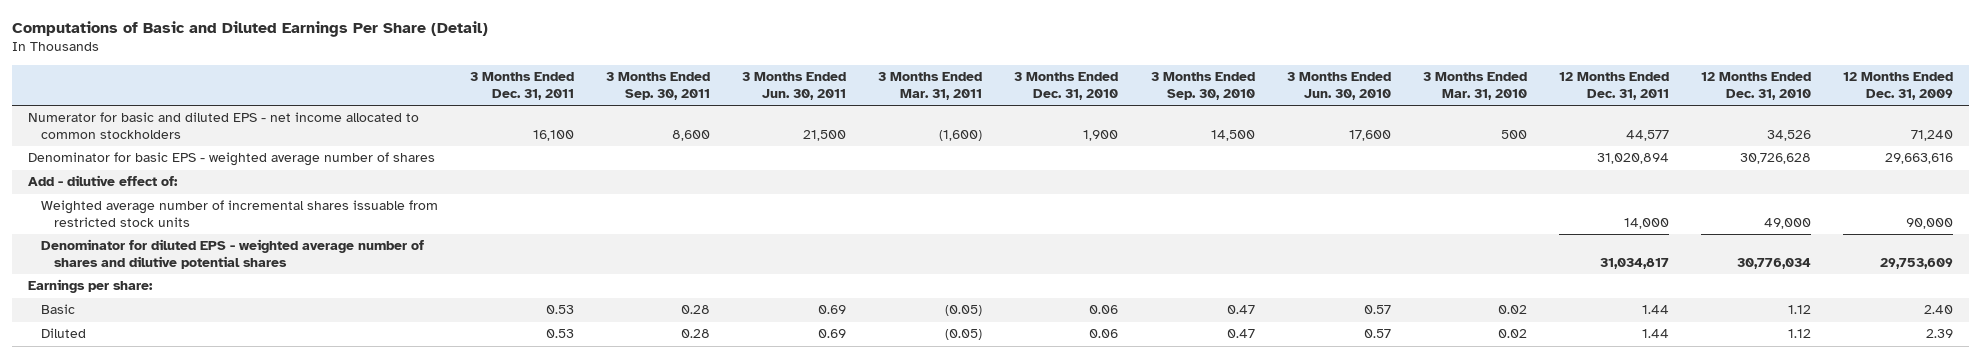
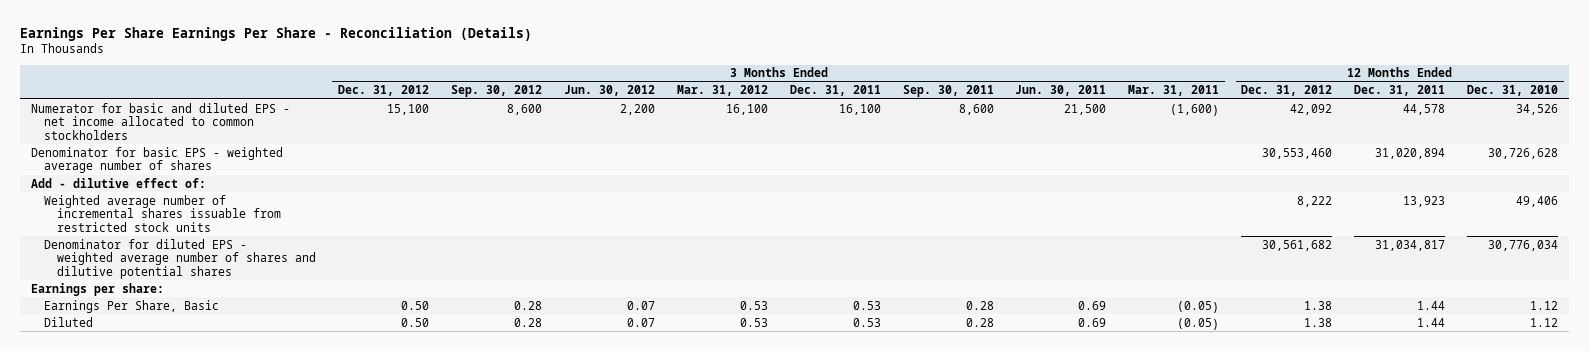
[12,21,489,38] Computations of Basic and Diluted Earnings Per Share (Detail) -> [20,26,533,41] Earnings Per Share Earnings Per Share - Reconciliation (Details)
[1014,72,1119,101] 3 Months Ended Dec. 31, 2010 -> none
[1150,72,1255,101] 3 Months Ended Sep. 30, 2010 -> none
[1286,72,1391,101] 3 Months Ended Jun. 30, 2010 -> none
[1422,72,1527,101] 3 Months Ended Mar. 31, 2010 -> none
[1842,72,1953,101] 12 Months Ended Dec. 31, 2009 -> none
none -> [337,85,429,97] Dec. 31, 2012
none -> [450,85,542,98] Sep. 30, 2012
none -> [563,85,655,97] Jun. 30, 2012
none -> [676,85,768,97] Mar. 31, 2012
none -> [1241,85,1333,97] Dec. 31, 2012
[1625,130,1669,142] 44,577 -> [1403,103,1446,115] 44,578
[1623,218,1669,230] 14,000 -> [1403,195,1446,207] 13,923
[1763,218,1811,230] 49,000 -> [1516,195,1559,207] 49,406
[41,304,76,315] Basic -> [43,299,219,313] Earnings Per Share, Basic

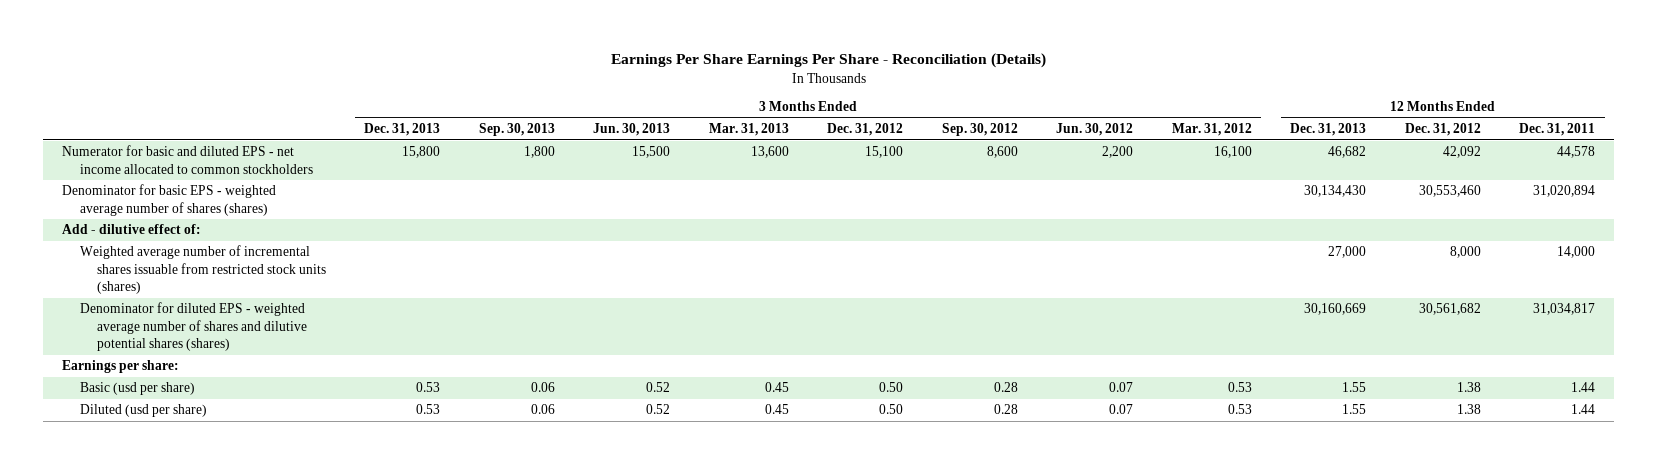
[789,85,881,97] Dec. 31, 2011 -> none
[902,85,994,98] Sep. 30, 2011 -> none
[1015,85,1107,97] Jun. 30, 2011 -> none
[1128,85,1220,97] Mar. 31, 2011 -> none
[1467,85,1559,97] Dec. 31, 2010 -> none
none -> [364,123,441,137] Dec. 31, 2013
none -> [478,123,555,137] Sep. 30, 2013
none -> [593,123,671,137] Jun. 30, 2013
none -> [708,123,789,137] Mar. 31, 2013
none -> [1290,123,1367,137] Dec. 31, 2013
[31,146,284,174] Denominator for basic EPS - weighted average number of shares -> [62,184,277,216] Denominator for basic EPS - weighted average number of shares (shares)
[43,194,281,232] Weighted average number of incremental shares issuable from restricted stock units -> [79,245,326,295] Weighted average number of incremental shares issuable from restricted stock units (shares)
[1297,195,1333,207] 8,222 -> [1449,246,1481,259] 8,000
[1403,195,1446,207] 13,923 -> [1557,246,1596,259] 14,000
[43,238,316,279] Denominator for diluted EPS - weighted average number of shares and dilutive potential shares -> [79,302,307,352] Denominator for diluted EPS - weighted average number of shares and dilutive potential shares (shares)
[43,299,219,313] Earnings Per Share, Basic -> [79,382,195,396] Basic (usd per share)
[43,316,93,327] Diluted -> [79,404,207,418] Diluted (usd per share)

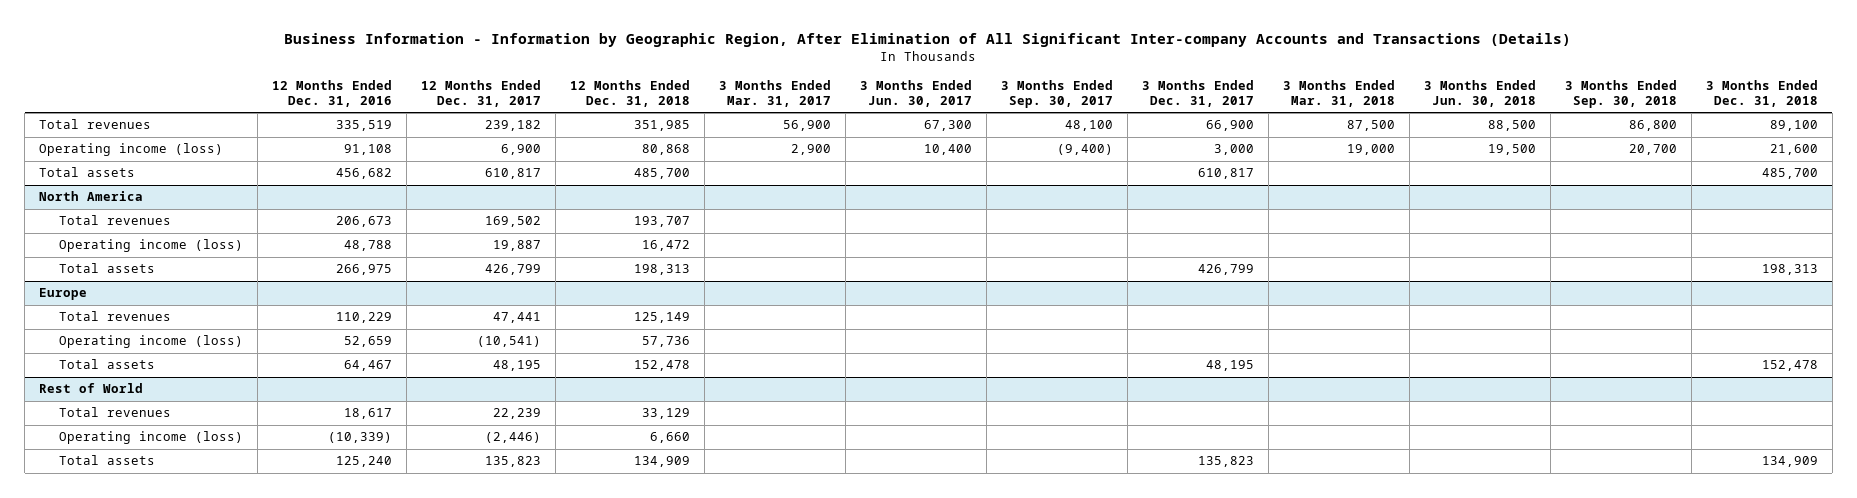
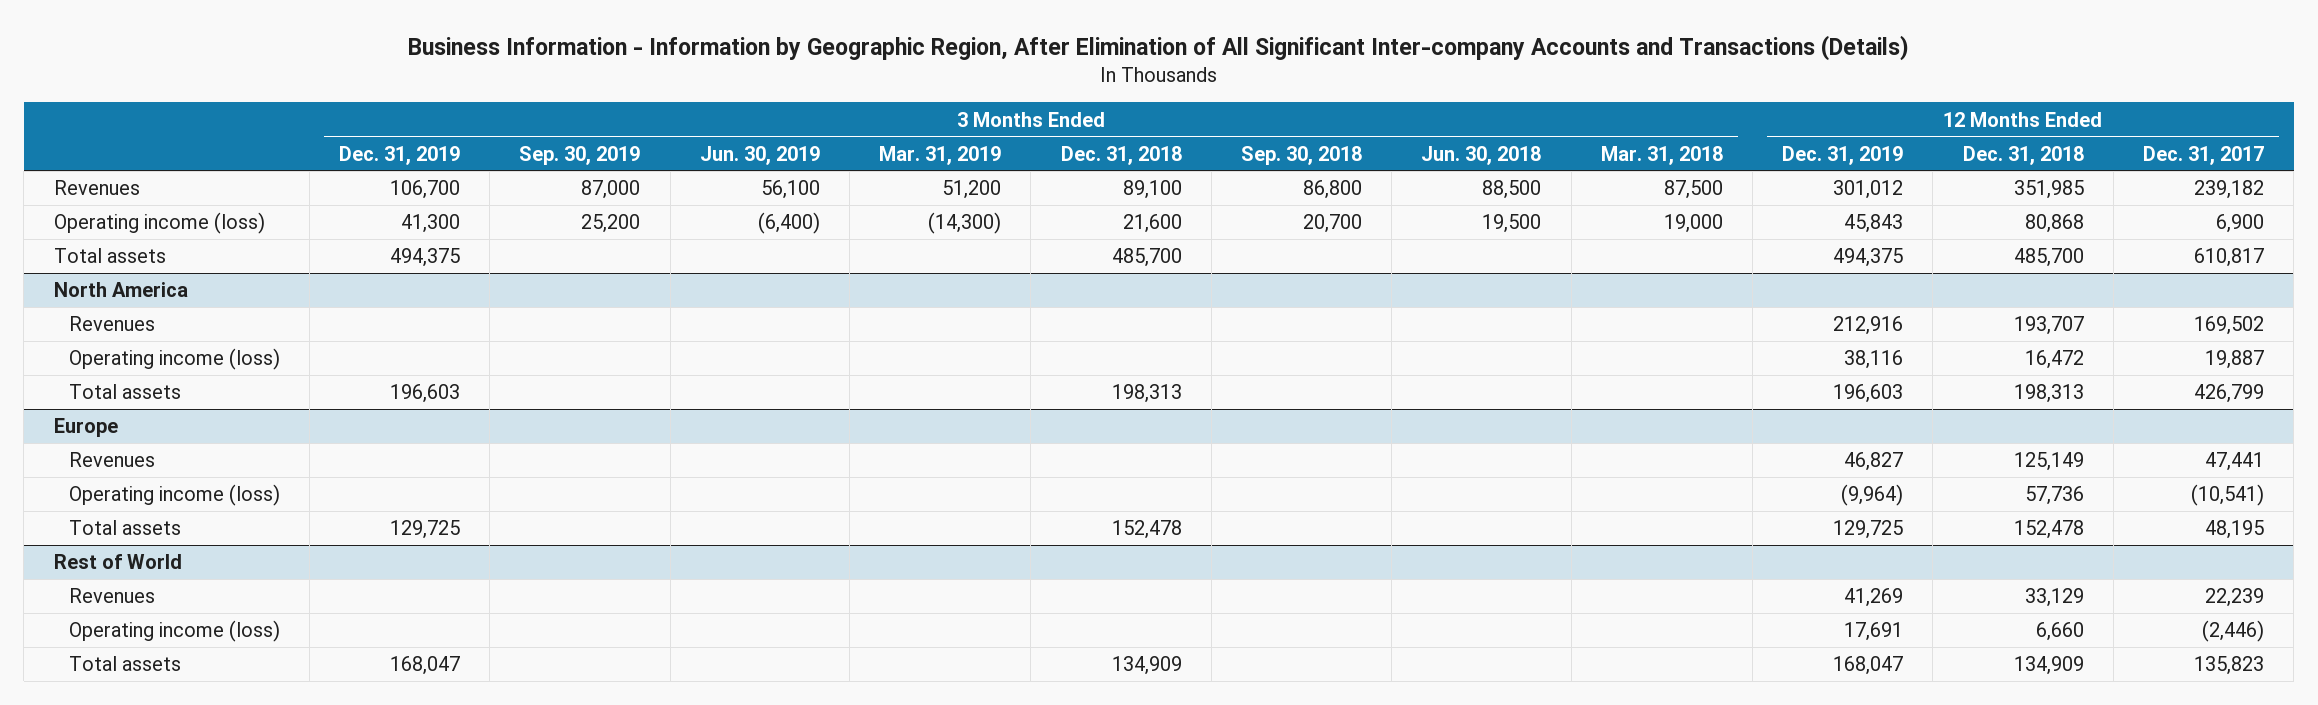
[272,79,393,108] 12 Months Ended Dec. 31, 2016 -> none
[718,79,831,108] 3 Months Ended Mar. 31, 2017 -> none
[859,79,972,108] 3 Months Ended Jun. 30, 2017 -> none
[1000,79,1113,109] 3 Months Ended Sep. 30, 2017 -> none
[1141,79,1254,108] 3 Months Ended Dec. 31, 2017 -> none
none -> [339,145,461,165] Dec. 31, 2019
none -> [519,145,641,165] Sep. 30, 2019
none -> [699,145,820,165] Jun. 30, 2019
none -> [879,145,1002,165] Mar. 31, 2019
none -> [1782,145,1904,165] Dec. 31, 2019
[39,119,152,130] Total revenues -> [53,180,140,196] Revenues
[59,215,172,226] Total revenues -> [68,316,155,332] Revenues
[59,311,172,322] Total revenues -> [68,452,155,468] Revenues
[59,407,172,418] Total revenues -> [68,588,155,604] Revenues

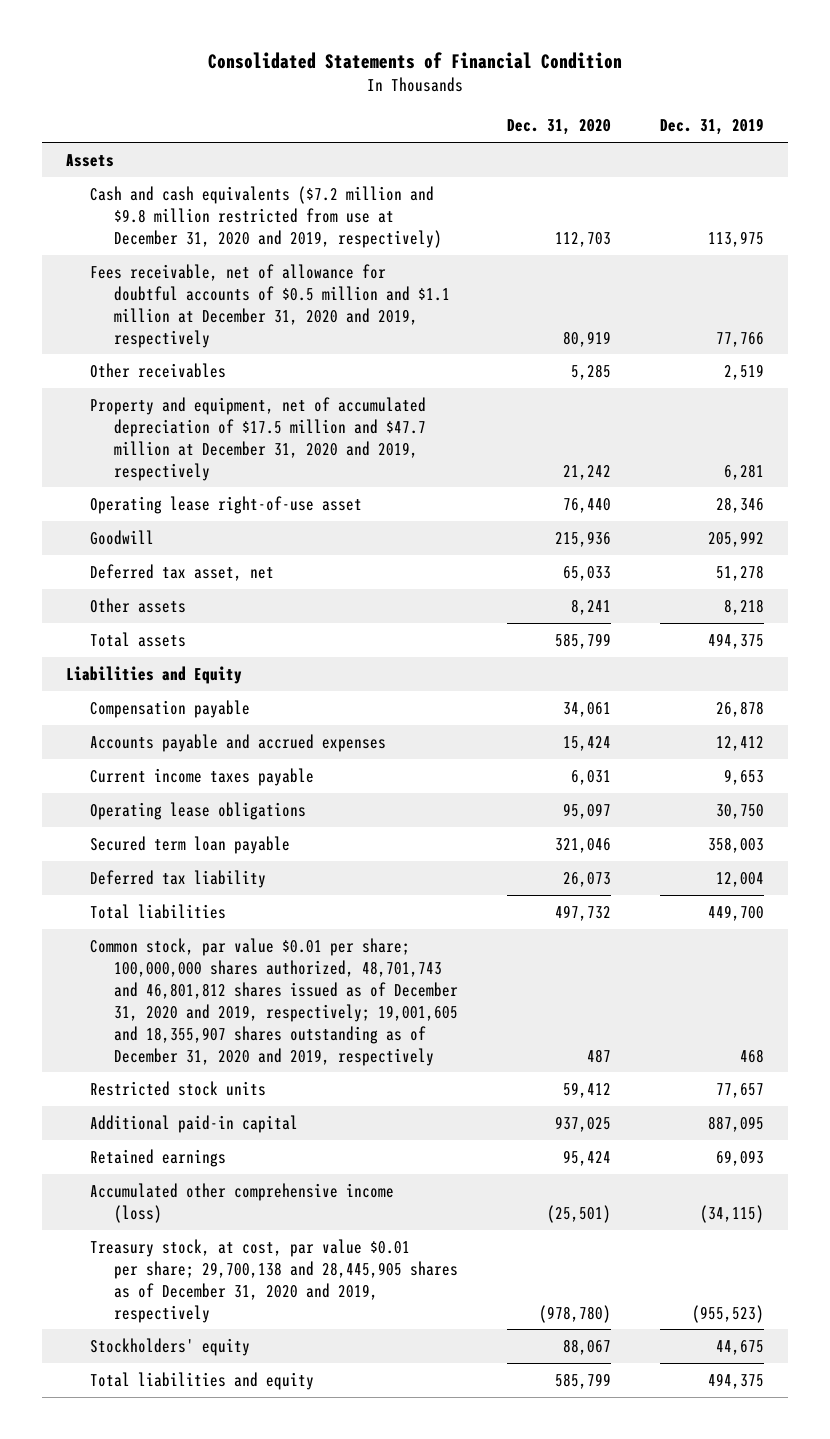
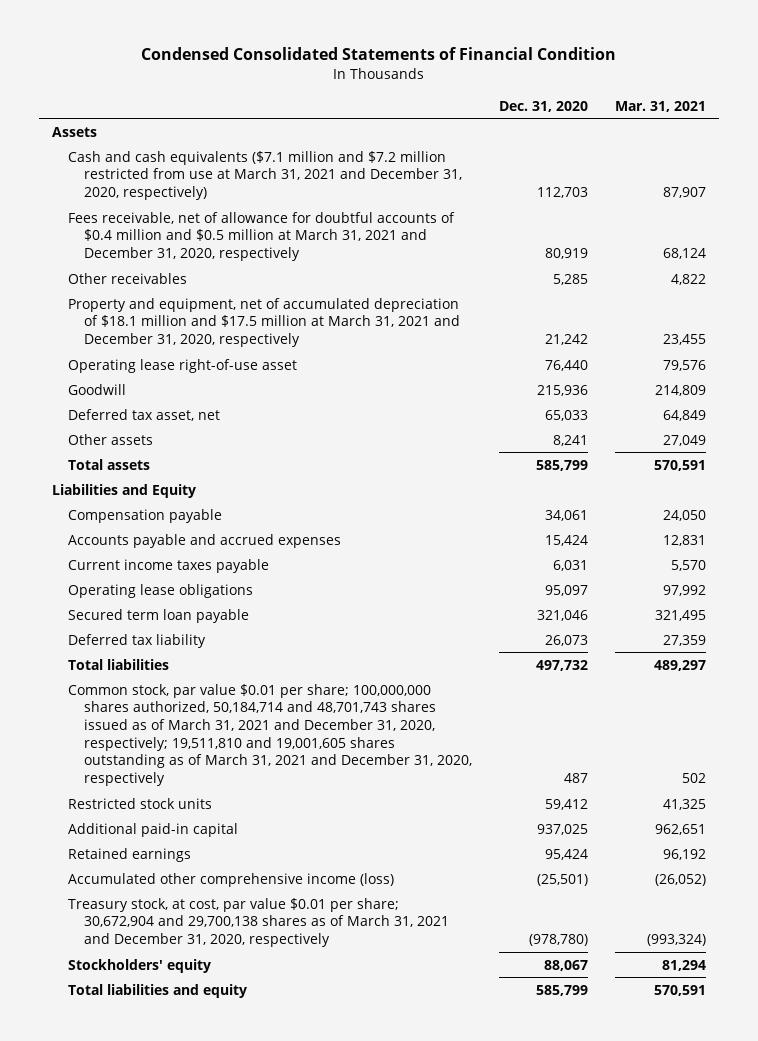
[208,52,623,70] Consolidated Statements of Financial Condition -> [141,47,617,61] Condensed Consolidated Statements of Financial Condition
[659,118,764,136] Dec. 31, 2019 -> none
none -> [614,100,706,112] Mar. 31, 2021
[89,185,442,248] Cash and cash equivalents ($7.2 million and $9.8 million restricted from use at December 31, 2020 and 2019, respectively) -> [68,150,462,200] Cash and cash equivalents ($7.1 million and $7.2 million restricted from use at March 31, 2021 and December 31, 2020, respectively)
[89,263,450,348] Fees receivable, net of allowance for doubtful accounts of $0.5 million and $1.1 million at December 31, 2020 and 2019, respectively -> [68,211,456,261] Fees receivable, net of allowance for doubtful accounts of $0.4 million and $0.5 million at March 31, 2021 and December 31, 2020, respectively
[89,396,426,481] Property and equipment, net of accumulated depreciation of $17.5 million and $47.7 million at December 31, 2020 and 2019, respectively -> [68,297,460,347] Property and equipment, net of accumulated depreciation of $18.1 million and $17.5 million at March 31, 2021 and December 31, 2020, respectively
[89,937,458,1066] Common stock, par value $0.01 per share; 100,000,000 shares authorized, 48,701,743 and 46,801,812 shares issued as of December 31, 2020 and 2019, respectively; 19,001,605 and 18,355,907 shares outstanding as of December 31, 2020 and 2019, respectively -> [68,683,472,787] Common stock, par value $0.01 per share; 100,000,000 shares authorized, 50,184,714 and 48,701,743 shares issued as of March 31, 2021 and December 31, 2020, respectively; 19,511,810 and 19,001,605 shares outstanding as of March 31, 2021 and December 31, 2020, respectively
[89,1238,458,1323] Treasury stock, at cost, par value $0.01 per share; 29,700,138 and 28,445,905 shares as of December 31, 2020 and 2019, respectively -> [68,897,449,947] Treasury stock, at cost, par value $0.01 per share; 30,672,904 and 29,700,138 shares as of March 31, 2021 and December 31, 2020, respectively

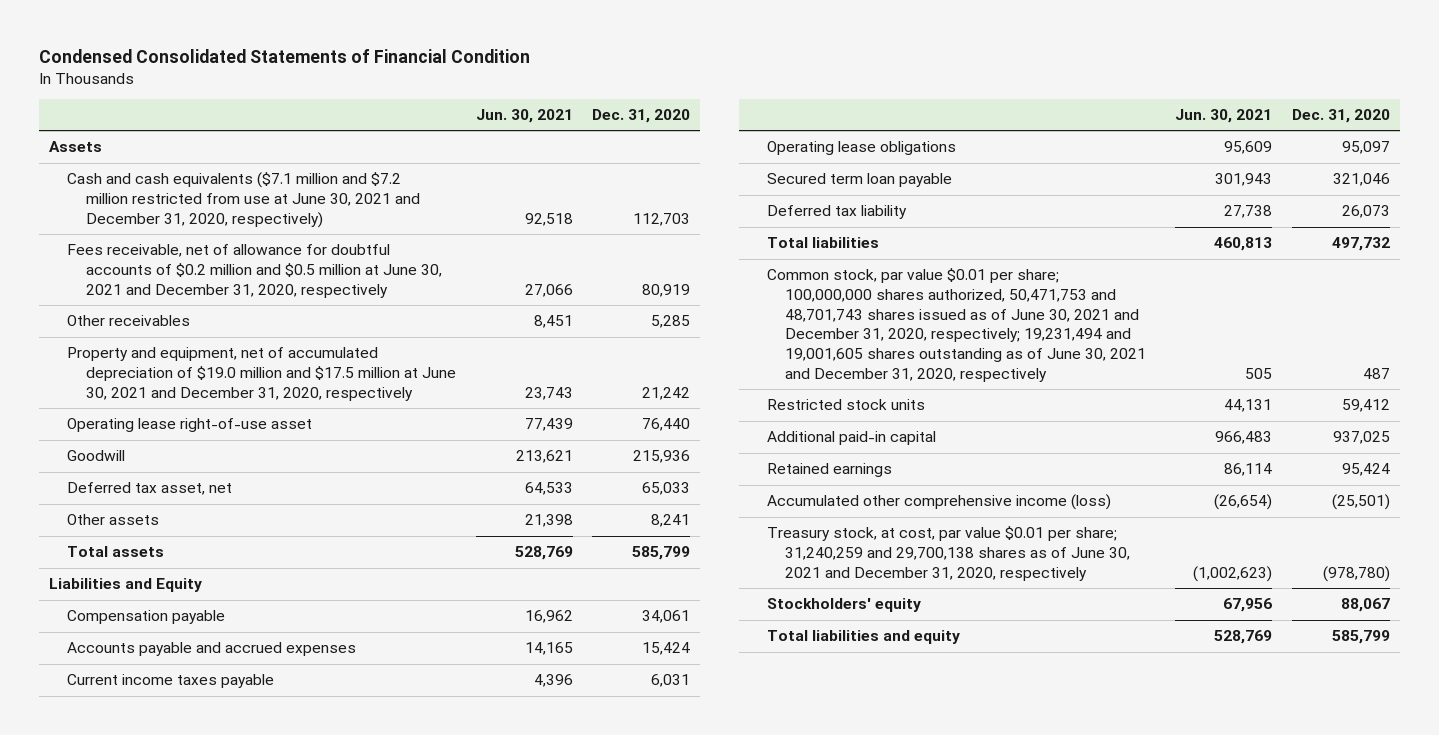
[614,100,706,112] Mar. 31, 2021 -> none
none -> [475,109,573,124] Jun. 30, 2021
[68,150,462,200] Cash and cash equivalents ($7.1 million and $7.2 million restricted from use at March 31, 2021 and December 31, 2020, respectively) -> [67,172,420,228] Cash and cash equivalents ($7.1 million and $7.2 million restricted from use at June 30, 2021 and December 31, 2020, respectively)
[68,211,456,261] Fees receivable, net of allowance for doubtful accounts of $0.4 million and $0.5 million at March 31, 2021 and December 31, 2020, respectively -> [67,244,442,298] Fees receivable, net of allowance for doubtful accounts of $0.2 million and $0.5 million at June 30, 2021 and December 31, 2020, respectively
[68,297,460,347] Property and equipment, net of accumulated depreciation of $18.1 million and $17.5 million at March 31, 2021 and December 31, 2020, respectively -> [67,347,456,401] Property and equipment, net of accumulated depreciation of $19.0 million and $17.5 million at June 30, 2021 and December 31, 2020, respectively
[68,683,472,787] Common stock, par value $0.01 per share; 100,000,000 shares authorized, 50,184,714 and 48,701,743 shares issued as of March 31, 2021 and December 31, 2020, respectively; 19,511,810 and 19,001,605 shares outstanding as of March 31, 2021 and December 31, 2020, respectively -> [766,268,1147,382] Common stock, par value $0.01 per share; 100,000,000 shares authorized, 50,471,753 and 48,701,743 shares issued as of June 30, 2021 and December 31, 2020, respectively; 19,231,494 and 19,001,605 shares outstanding as of June 30, 2021 and December 31, 2020, respectively
[68,897,449,947] Treasury stock, at cost, par value $0.01 per share; 30,672,904 and 29,700,138 shares as of March 31, 2021 and December 31, 2020, respectively -> [766,526,1131,581] Treasury stock, at cost, par value $0.01 per share; 31,240,259 and 29,700,138 shares as of June 30, 2021 and December 31, 2020, respectively

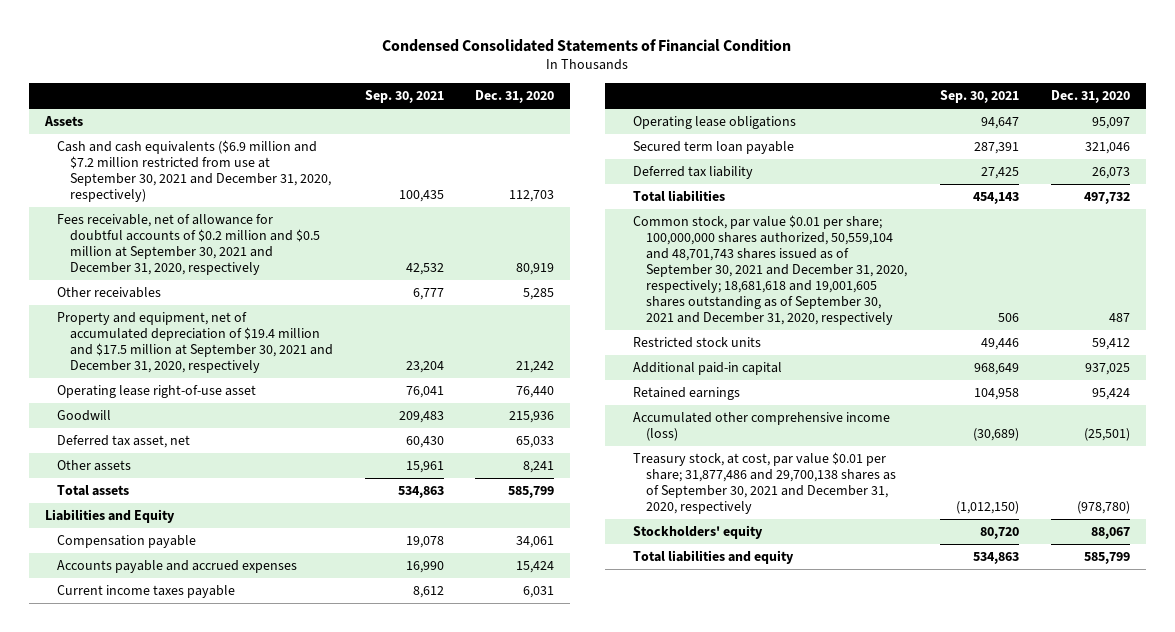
[475,109,573,124] Jun. 30, 2021 -> none
none -> [364,90,444,104] Sep. 30, 2021
[67,172,420,228] Cash and cash equivalents ($7.1 million and $7.2 million restricted from use at June 30, 2021 and December 31, 2020, respectively) -> [57,140,332,203] Cash and cash equivalents ($6.9 million and $7.2 million restricted from use at September 30, 2021 and December 31, 2020, respectively)
[67,244,442,298] Fees receivable, net of allowance for doubtful accounts of $0.2 million and $0.5 million at June 30, 2021 and December 31, 2020, respectively -> [57,214,321,276] Fees receivable, net of allowance for doubtful accounts of $0.2 million and $0.5 million at September 30, 2021 and December 31, 2020, respectively
[67,347,456,401] Property and equipment, net of accumulated depreciation of $19.0 million and $17.5 million at June 30, 2021 and December 31, 2020, respectively -> [57,312,334,374] Property and equipment, net of accumulated depreciation of $19.4 million and $17.5 million at September 30, 2021 and December 31, 2020, respectively
[766,268,1147,382] Common stock, par value $0.01 per share; 100,000,000 shares authorized, 50,471,753 and 48,701,743 shares issued as of June 30, 2021 and December 31, 2020, respectively; 19,231,494 and 19,001,605 shares outstanding as of June 30, 2021 and December 31, 2020, respectively -> [633,215,907,325] Common stock, par value $0.01 per share; 100,000,000 shares authorized, 50,559,104 and 48,701,743 shares issued as of September 30, 2021 and December 31, 2020, respectively; 18,681,618 and 19,001,605 shares outstanding as of September 30, 2021 and December 31, 2020, respectively
[766,526,1131,581] Treasury stock, at cost, par value $0.01 per share; 31,240,259 and 29,700,138 shares as of June 30, 2021 and December 31, 2020, respectively -> [633,452,896,515] Treasury stock, at cost, par value $0.01 per share; 31,877,486 and 29,700,138 shares as of September 30, 2021 and December 31, 2020, respectively

